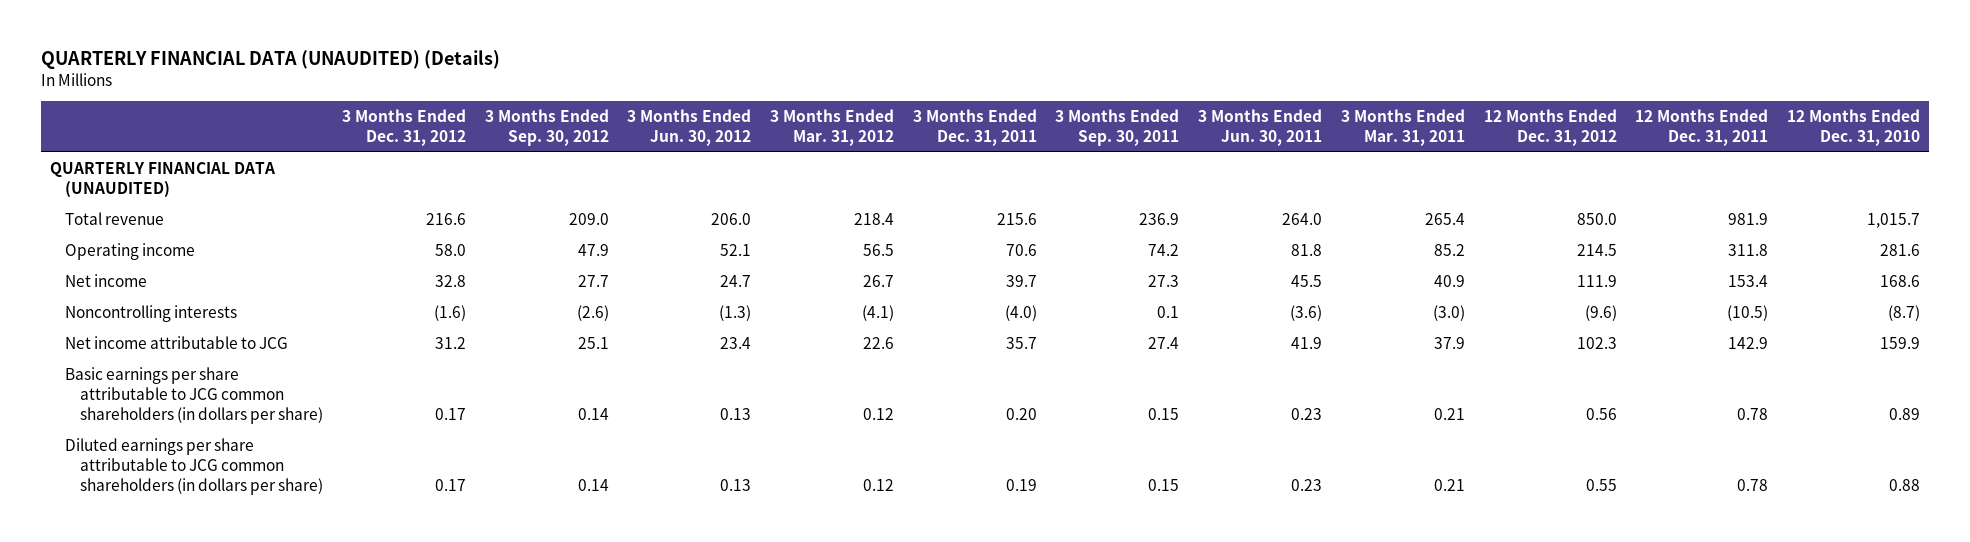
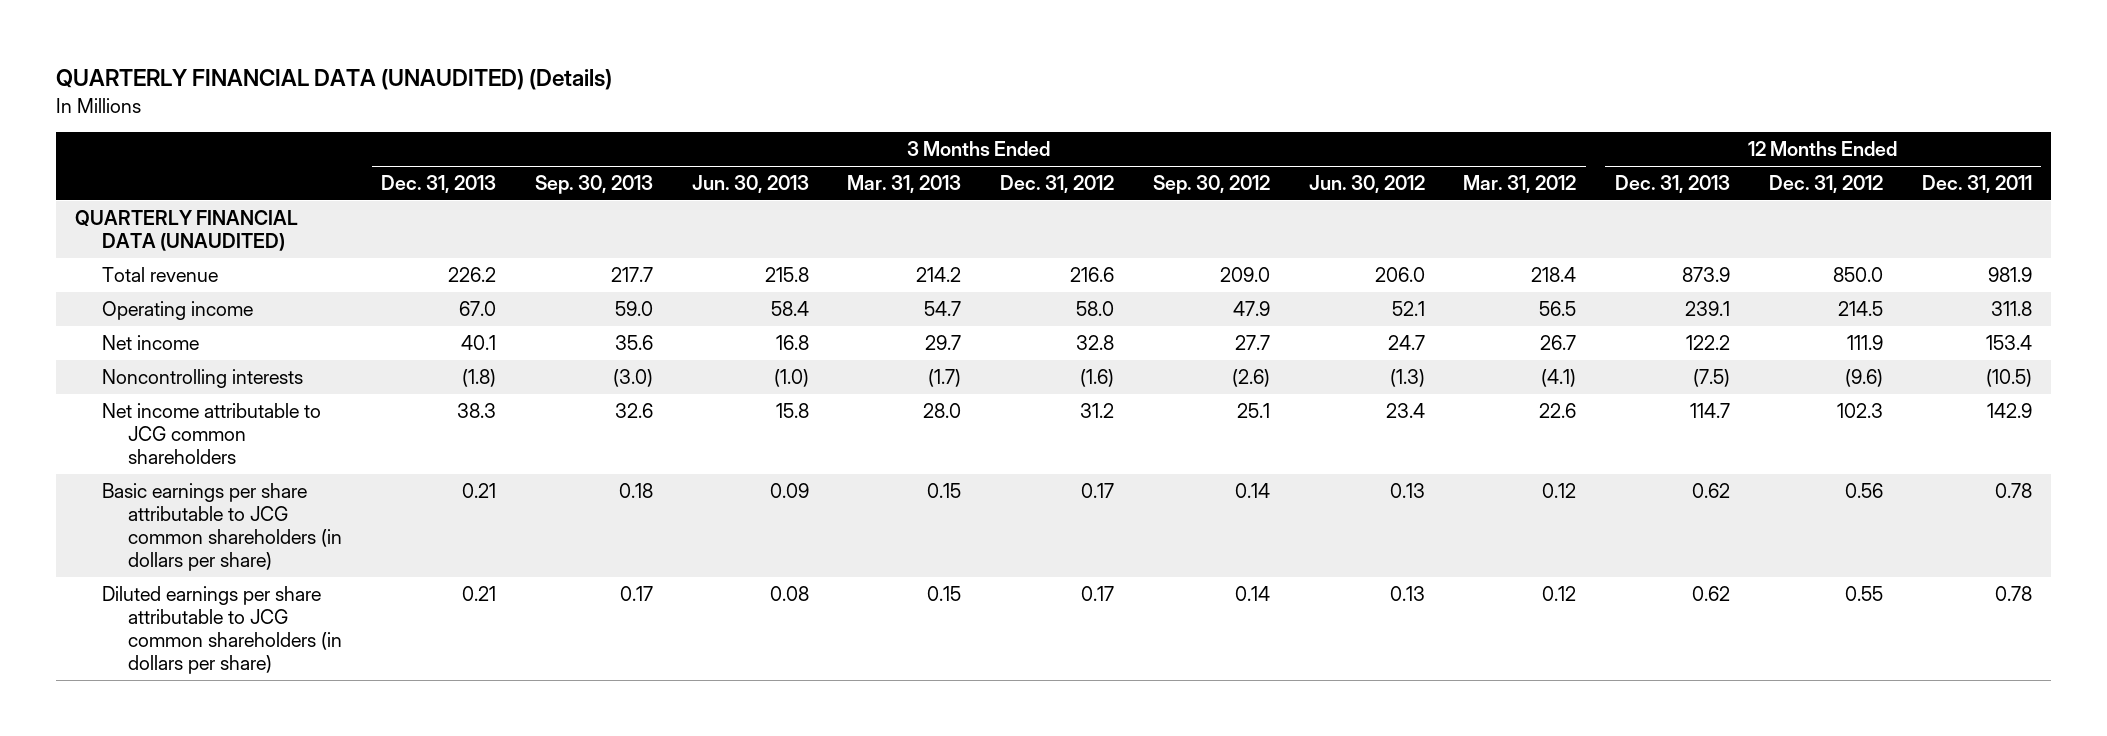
[912,109,1037,147] 3 Months Ended Dec. 31, 2011 -> none
[1055,109,1180,147] 3 Months Ended Sep. 30, 2011 -> none
[1198,109,1323,147] 3 Months Ended Jun. 30, 2011 -> none
[1340,109,1465,147] 3 Months Ended Mar. 31, 2011 -> none
[1786,109,1920,147] 12 Months Ended Dec. 31, 2010 -> none
none -> [381,175,497,194] Dec. 31, 2013
none -> [534,175,653,195] Sep. 30, 2013
none -> [691,175,809,194] Jun. 30, 2013
none -> [847,175,962,194] Mar. 31, 2013
none -> [1615,175,1731,194] Dec. 31, 2013
[65,336,289,350] Net income attributable to JCG -> [101,403,321,465] Net income attributable to JCG common shareholders

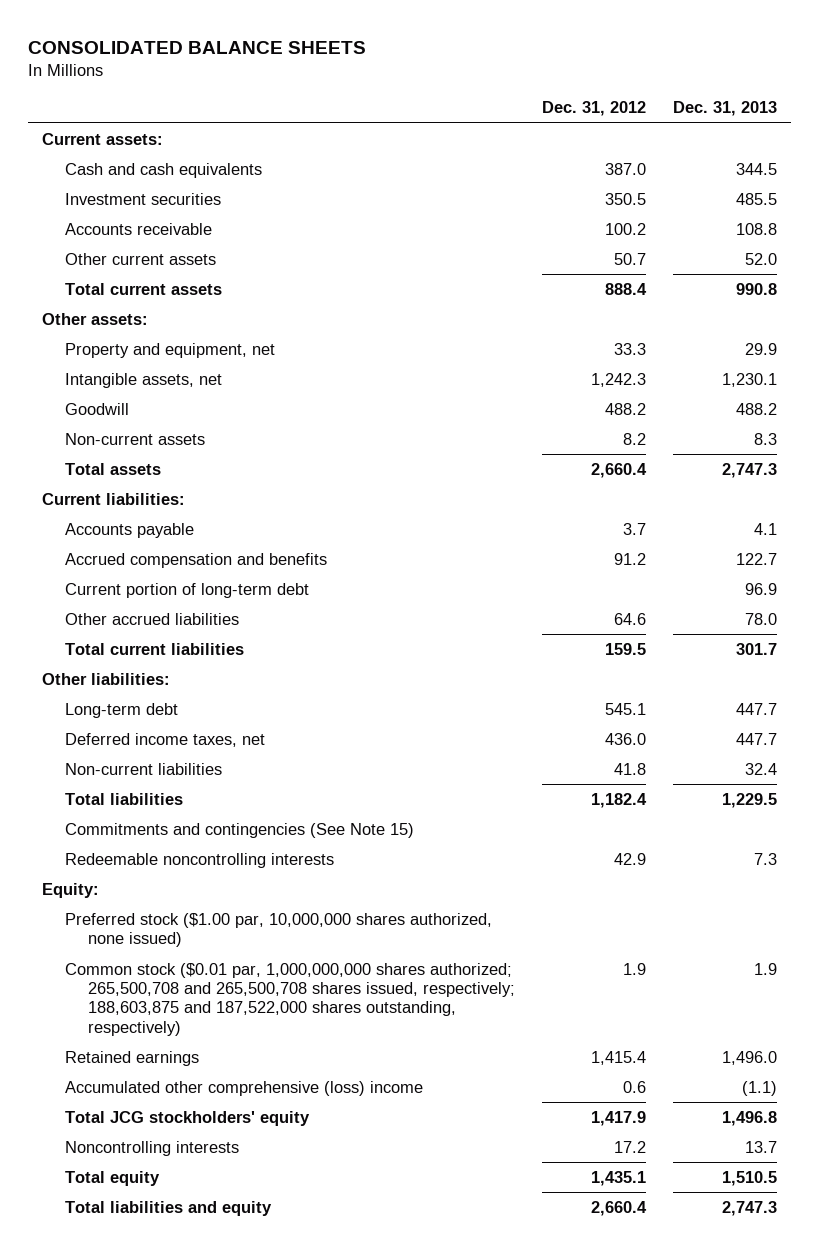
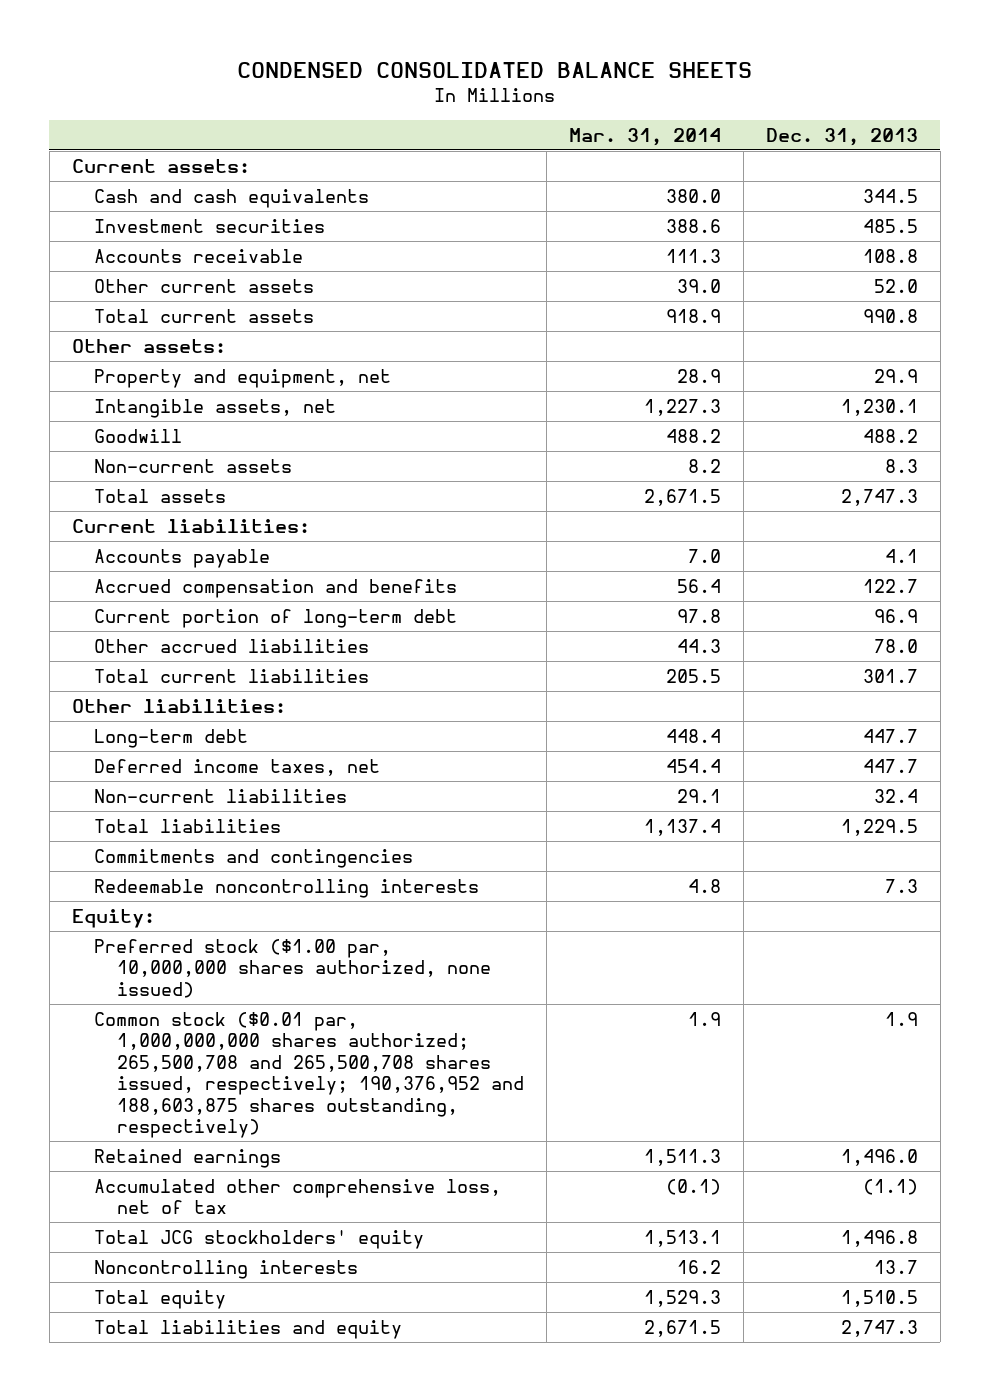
[28,40,367,54] CONSOLIDATED BALANCE SHEETS -> [236,61,752,78] CONDENSED CONSOLIDATED BALANCE SHEETS
[542,101,647,117] Dec. 31, 2012 -> none
none -> [568,127,721,146] Mar. 31, 2014
[64,822,414,838] Commitments and contingencies (See Note 15) -> [94,848,414,868] Commitments and contingencies
[64,962,515,1036] Common stock ($0.01 par, 1,000,000,000 shares authorized; 265,500,708 and 265,500,708 shares issued, respectively; 188,603,875 and 187,522,000 shares outstanding, respectively) -> [94,1011,525,1139] Common stock ($0.01 par, 1,000,000,000 shares authorized; 265,500,708 and 265,500,708 shares issued, respectively; 190,376,952 and 188,603,875 shares outstanding, respectively)
[64,1080,423,1096] Accumulated other comprehensive (loss) income -> [94,1178,502,1215] Accumulated other comprehensive loss, net of tax

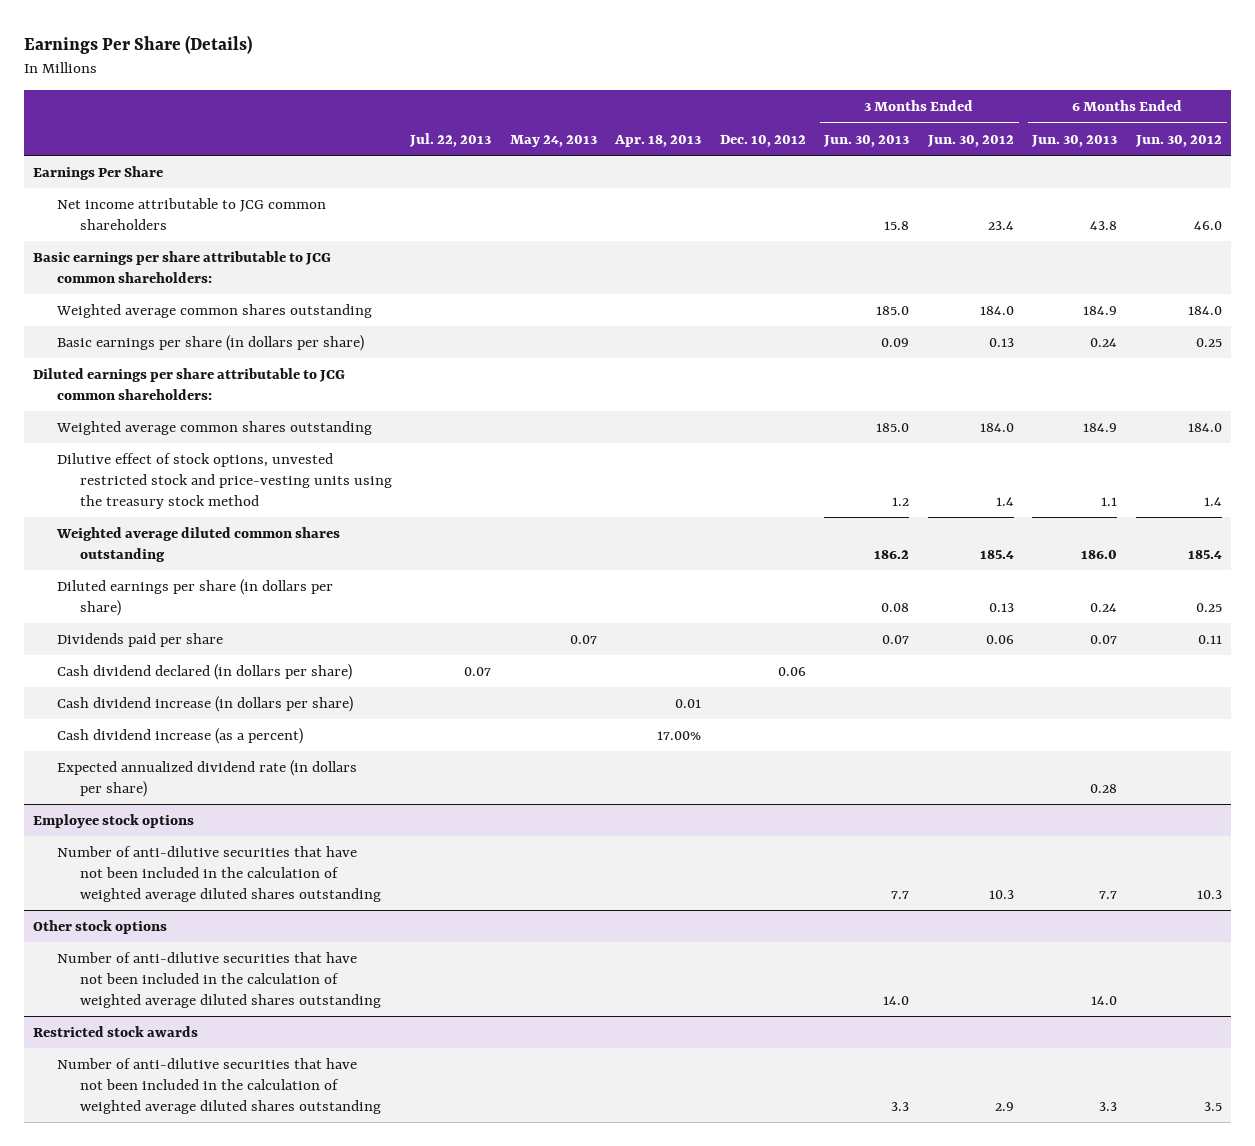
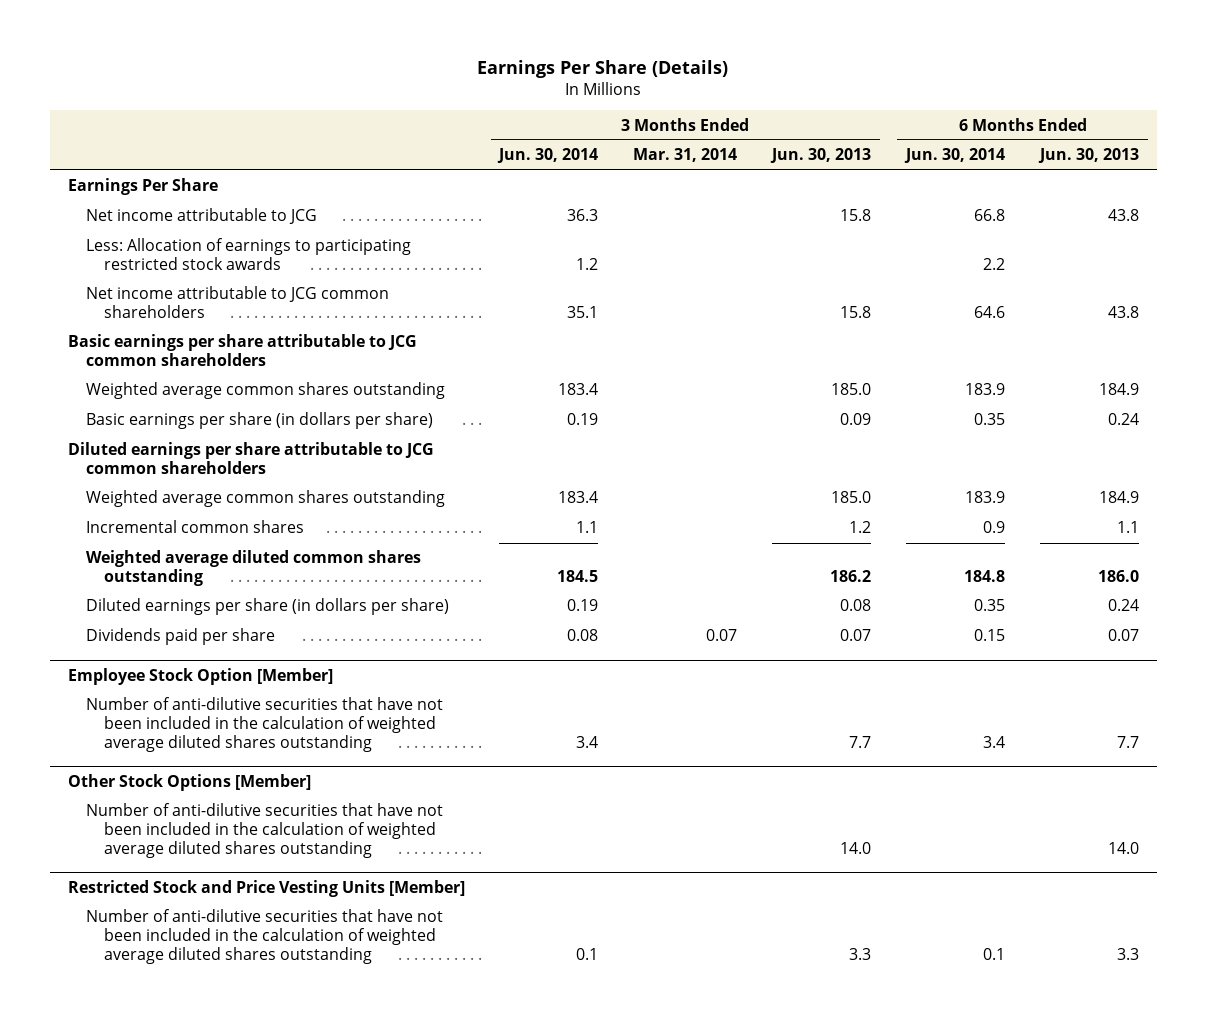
[409,132,492,147] Jul. 22, 2013 -> none
[509,134,597,147] May 24, 2013 -> none
[614,134,702,147] Apr. 18, 2013 -> none
[719,134,806,147] Dec. 10, 2012 -> none
[926,134,1014,147] Jun. 30, 2012 -> none
[1134,134,1222,147] Jun. 30, 2012 -> none
none -> [497,148,599,164] Jun. 30, 2014
none -> [633,148,738,163] Mar. 31, 2014
none -> [904,148,1006,164] Jun. 30, 2014
none -> [85,208,317,225] Net income attributable to JCG
none -> [85,238,411,271] Less: Allocation of earnings to participating restricted stock awards
[33,251,332,283] Basic earnings per share attributable to JCG common shareholders: -> [67,334,417,367] Basic earnings per share attributable to JCG common shareholders
[33,368,346,400] Diluted earnings per share attributable to JCG common shareholders: -> [67,442,434,475] Diluted earnings per share attributable to JCG common shareholders
[56,453,392,509] Dilutive effect of stock options, unvested restricted stock and price-vesting units using the treasury stock method -> [85,520,304,534] Incremental common shares
[56,664,352,681] Cash dividend declared (in dollars per share) -> none
[56,696,353,713] Cash dividend increase (in dollars per share) -> none
[56,728,303,745] Cash dividend increase (as a percent) -> none
[56,760,357,797] Expected annualized dividend rate (in dollars per share) -> none
[33,814,195,829] Employee stock options -> [67,667,333,685] Employee Stock Option [Member]
[33,920,168,935] Other stock options -> [67,773,311,791] Other Stock Options [Member]
[33,1026,199,1038] Restricted stock awards -> none
none -> [67,879,465,897] Restricted Stock and Price Vesting Units [Member]

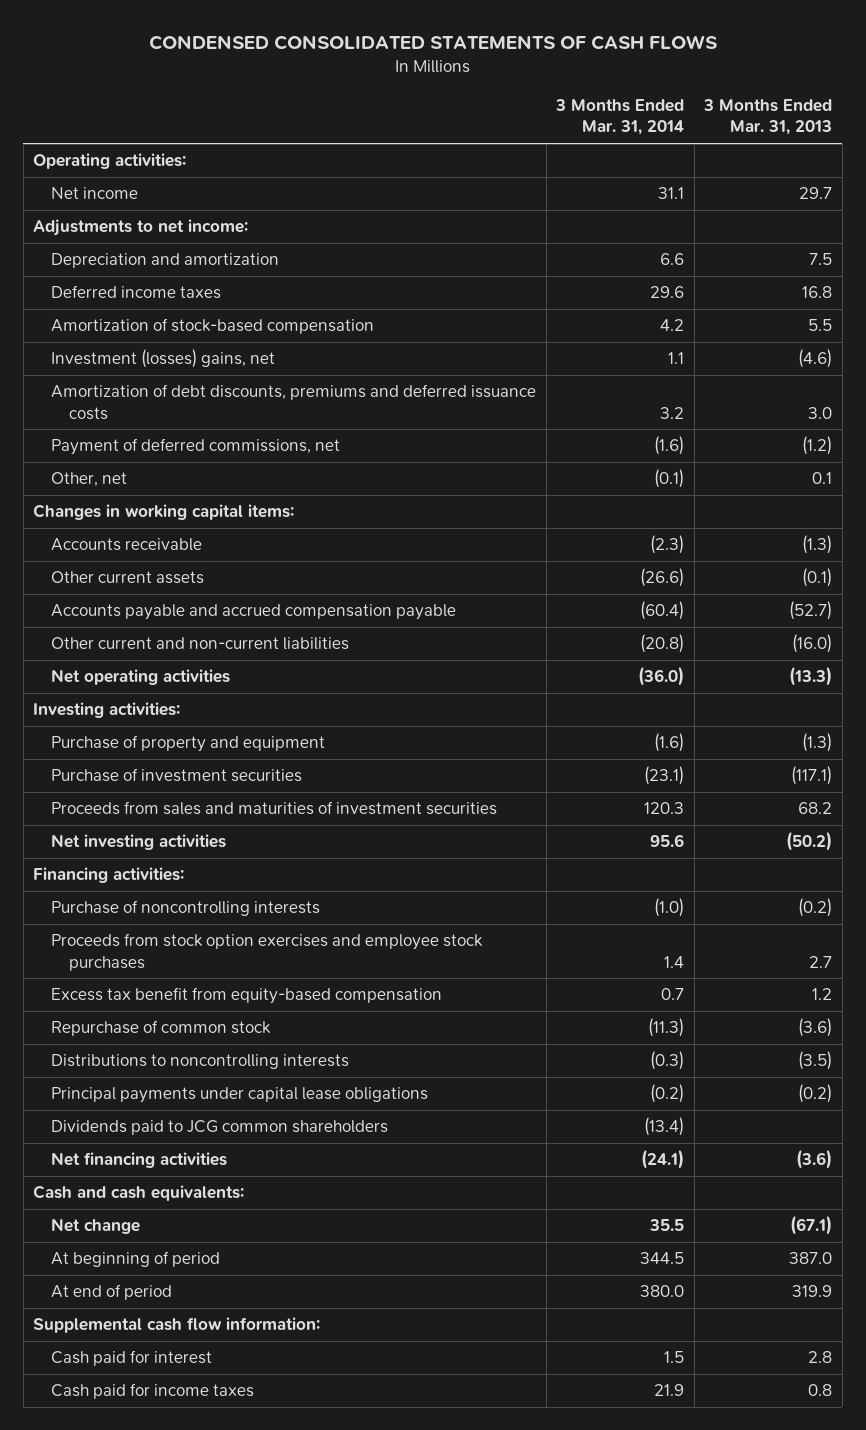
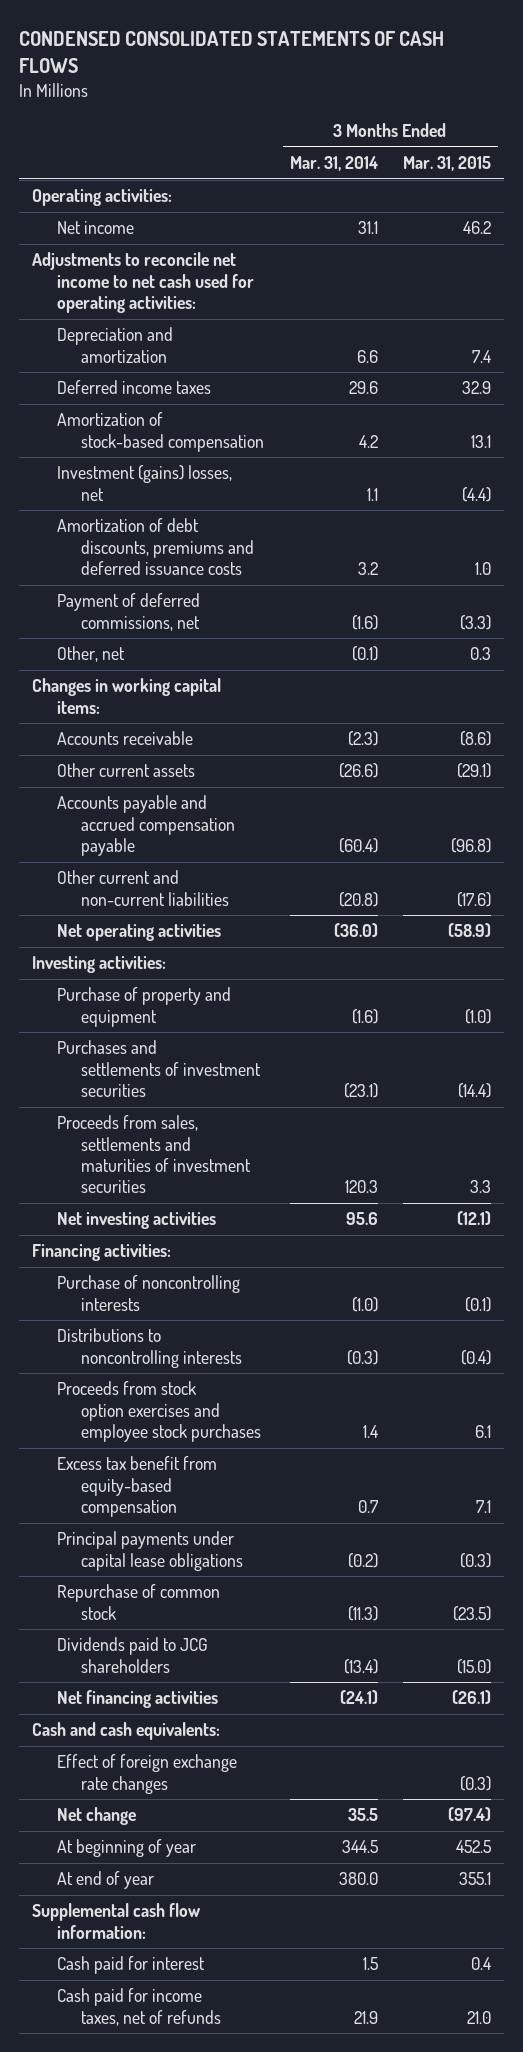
[703,99,833,136] 3 Months Ended Mar. 31, 2013 -> none
none -> [403,155,492,171] Mar. 31, 2015
[33,219,249,237] Adjustments to net income: -> [32,252,254,313] Adjustments to reconcile net income to net cash used for operating activities:
[51,349,276,369] Investment (losses) gains, net -> [56,465,232,501] Investment (gains) losses, net
[51,768,303,783] Purchase of investment securities -> [56,1040,262,1097] Purchases and settlements of investment securities
[51,801,498,816] Proceeds from sales and maturities of investment securities -> [56,1115,252,1194] Proceeds from sales, settlements and maturities of investment securities
[51,1054,350,1070] Distributions to noncontrolling interests -> [56,1328,243,1368] Distributions to noncontrolling interests
[51,1020,272,1037] Repurchase of common stock -> [56,1584,220,1620] Repurchase of common stock
[51,1120,389,1136] Dividends paid to JCG common shareholders -> [56,1637,208,1673] Dividends paid to JCG shareholders
none -> [56,1754,237,1794] Effect of foreign exchange rate changes
[51,1251,221,1268] At beginning of period -> [56,1839,196,1858] At beginning of year
[51,1284,173,1301] At end of period -> [56,1871,154,1890] At end of year
[51,1383,255,1400] Cash paid for income taxes -> [56,1988,222,2026] Cash paid for income taxes, net of refunds

